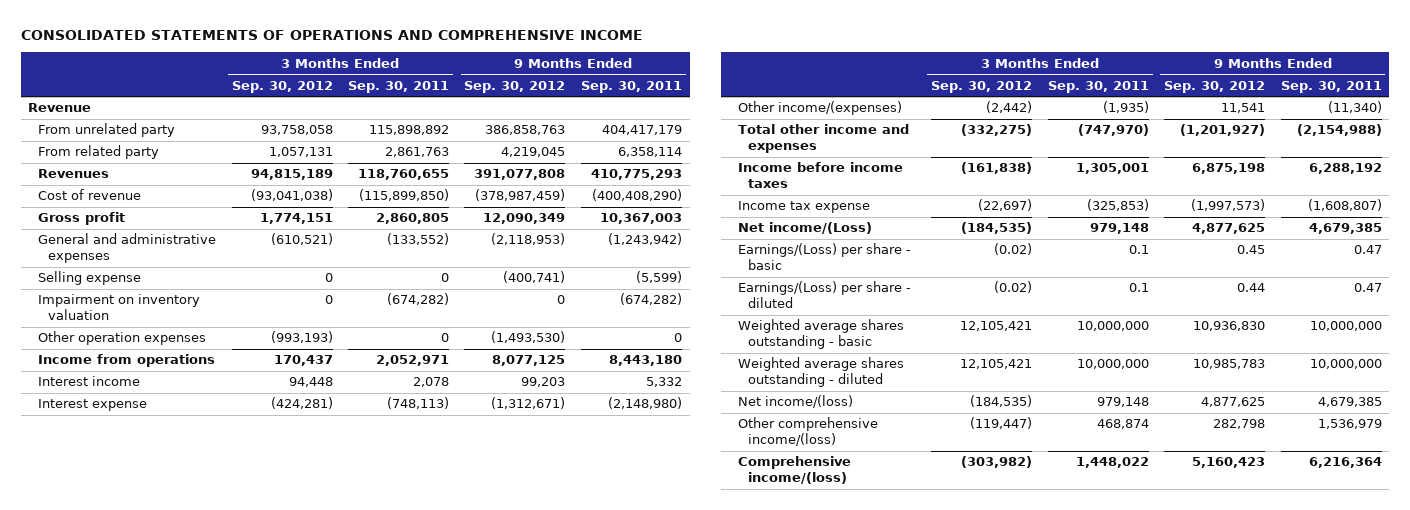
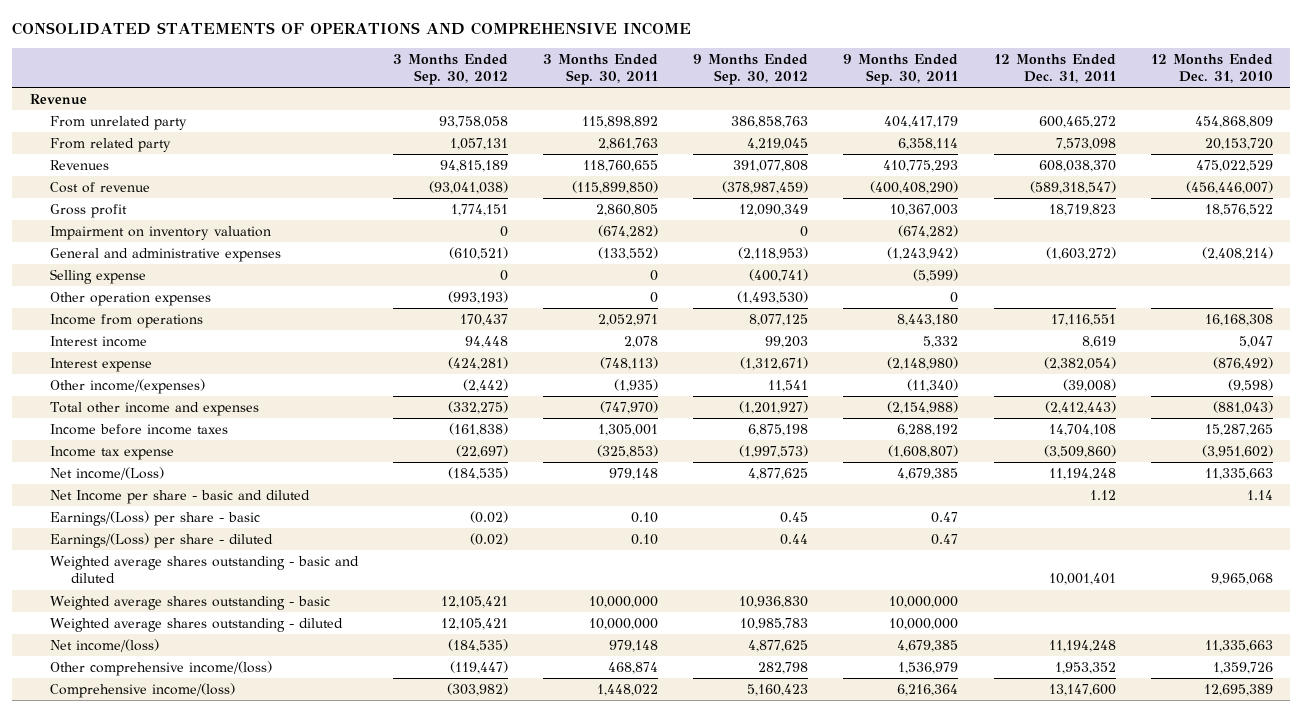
none -> [993,53,1116,83] 12 Months Ended Dec. 31, 2011
none -> [1150,53,1273,83] 12 Months Ended Dec. 31, 2010
[38,294,201,321] Impairment on inventory valuation -> [50,225,272,240] Impairment on inventory valuation
none -> [50,489,311,504] Net Income per share - basic and diluted
[1128,245,1149,255] 0.1 -> [631,511,659,523] 0.10
[1128,283,1149,293] 0.1 -> [631,533,659,545] 0.10
none -> [50,555,360,584] Weighted average shares outstanding - basic and diluted

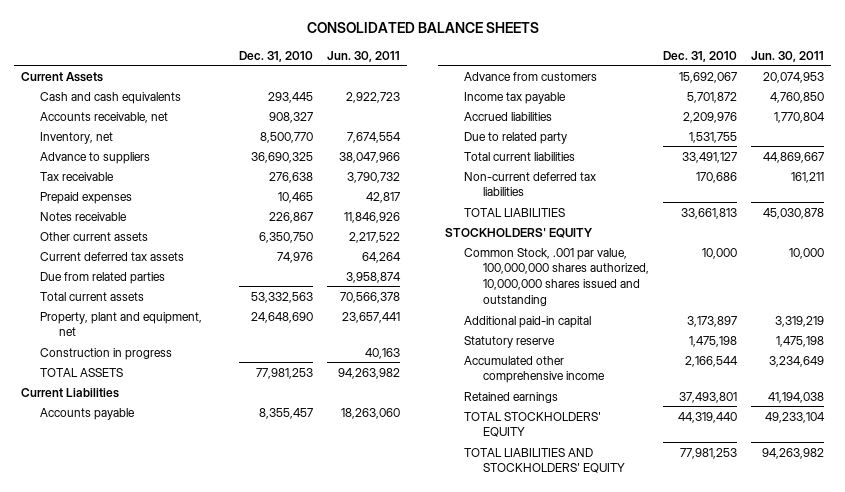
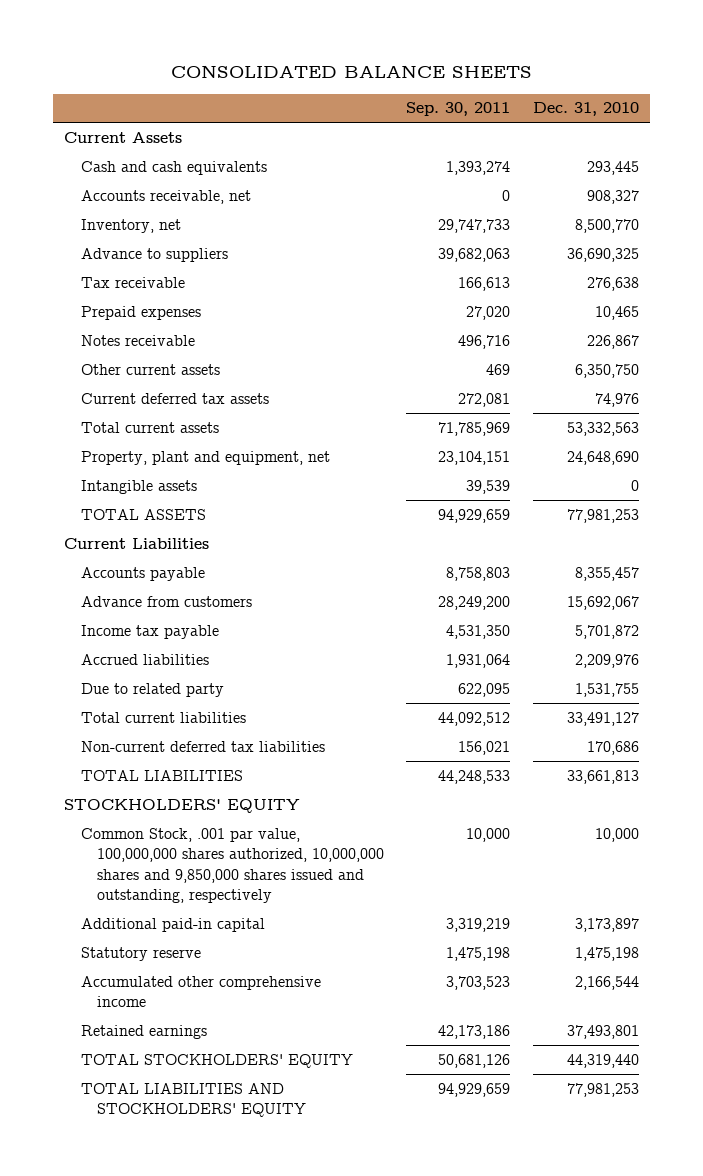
[327,50,401,62] Jun. 30, 2011 -> none
none -> [406,102,511,117] Sep. 30, 2011
[40,271,166,284] Due from related parties -> none
[40,347,173,360] Construction in progress -> none
none -> [80,479,197,494] Intangible assets
[463,247,650,307] Common Stock, .001 par value, 100,000,000 shares authorized, 10,000,000 shares issued and outstanding -> [80,827,384,904] Common Stock, .001 par value, 100,000,000 shares authorized, 10,000,000 shares and 9,850,000 shares issued and outstanding, respectively

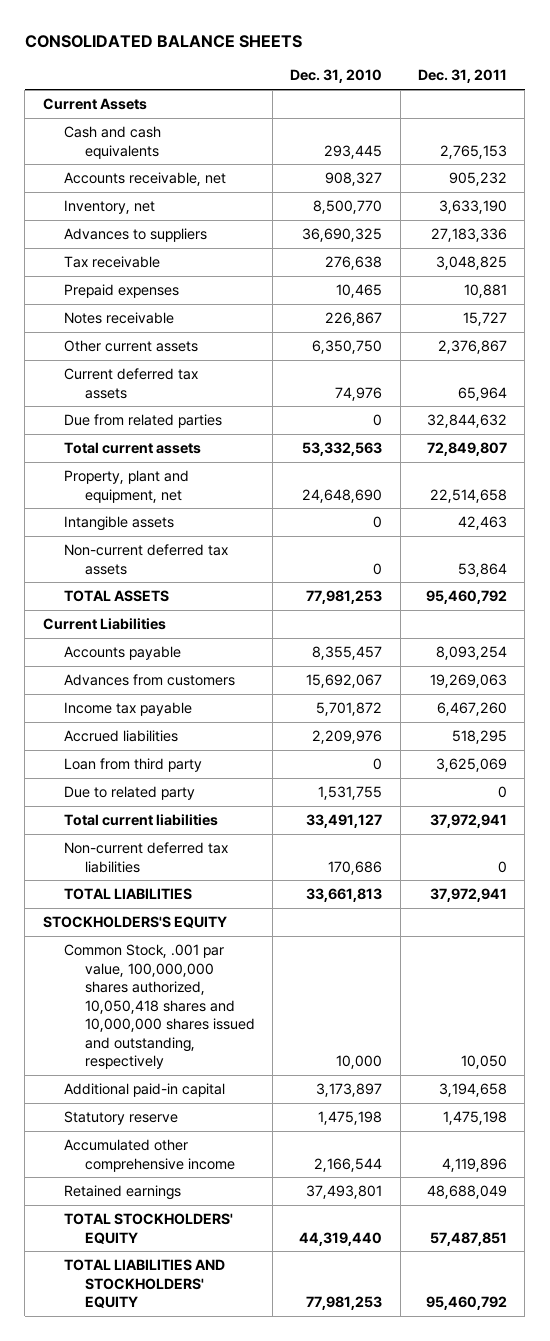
[406,102,511,117] Sep. 30, 2011 -> none
none -> [418,69,508,84] Dec. 31, 2011
[80,247,228,262] Advance to suppliers -> [63,227,207,242] Advances to suppliers
none -> [63,413,222,428] Due from related parties
none -> [63,543,228,575] Non-current deferred tax assets
[80,595,252,607] Advance from customers -> [63,673,235,686] Advances from customers
none -> [63,757,202,772] Loan from third party
[64,798,301,813] STOCKHOLDERS' EQUITY -> [42,915,227,928] STOCKHOLDERS'S EQUITY
[80,827,384,904] Common Stock, .001 par value, 100,000,000 shares authorized, 10,000,000 shares and 9,850,000 shares issued and outstanding, respectively -> [63,943,255,1070] Common Stock, .001 par value, 100,000,000 shares authorized, 10,050,418 shares and 10,000,000 shares issued and outstanding, respectively

